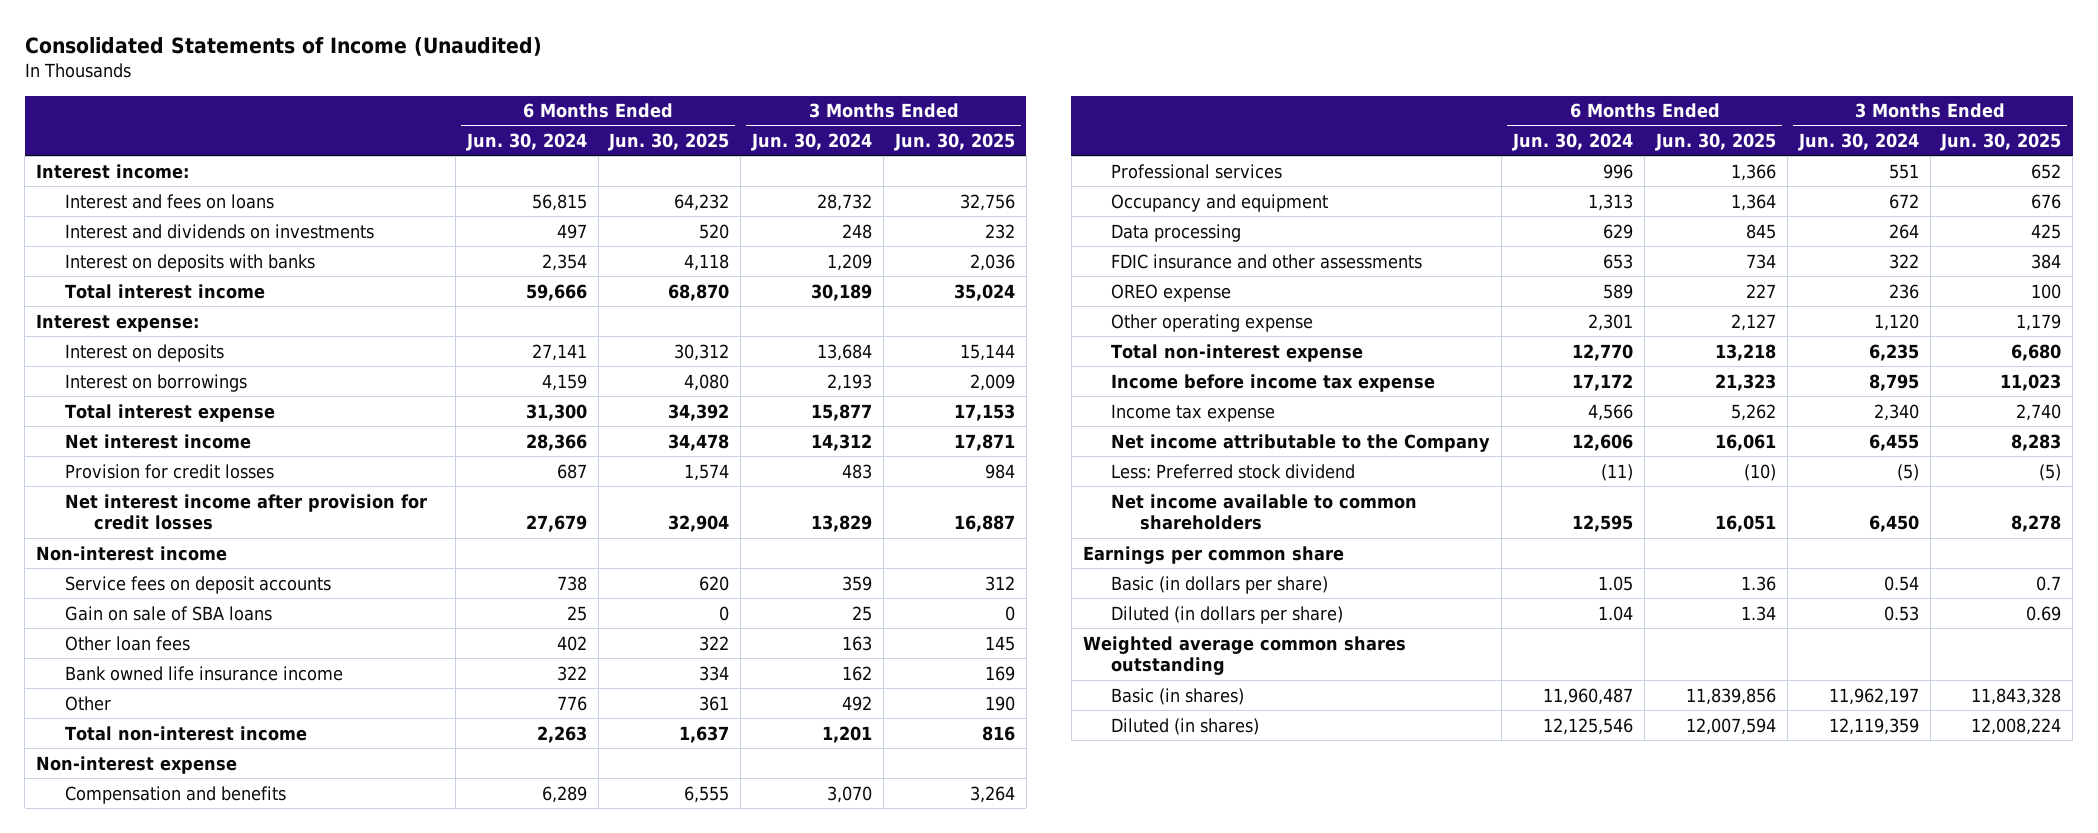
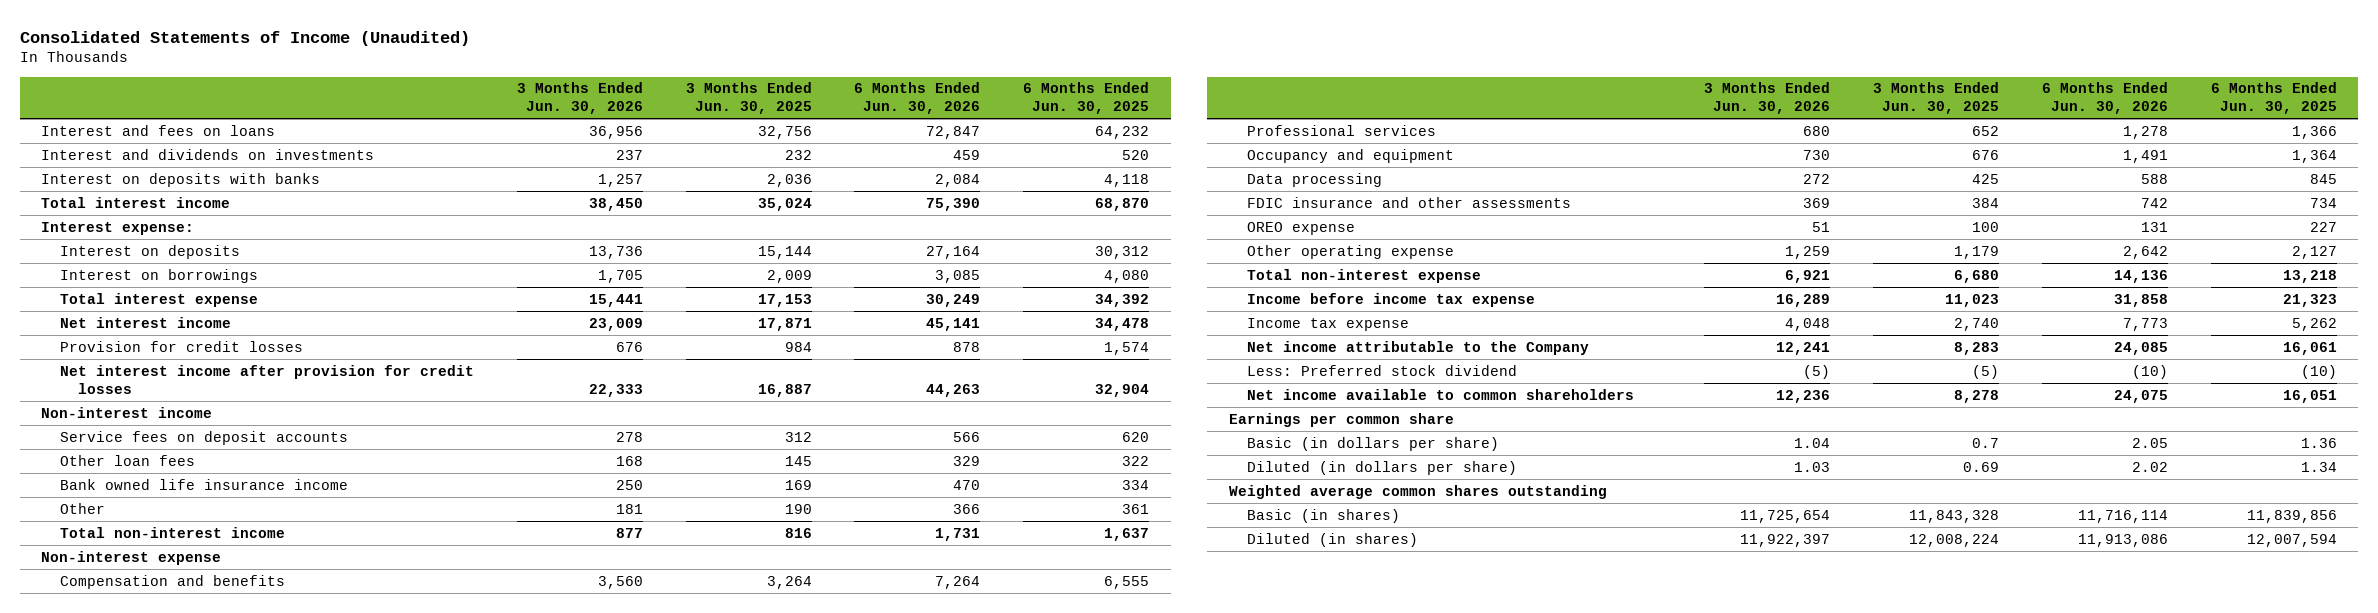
[465,132,587,151] Jun. 30, 2024 -> none
[751,132,873,151] Jun. 30, 2024 -> none
none -> [516,82,643,115] 3 Months Ended Jun. 30, 2026
none -> [854,82,981,115] 6 Months Ended Jun. 30, 2026
[36,163,190,179] Interest income: -> none
[64,605,272,621] Gain on sale of SBA loans -> none

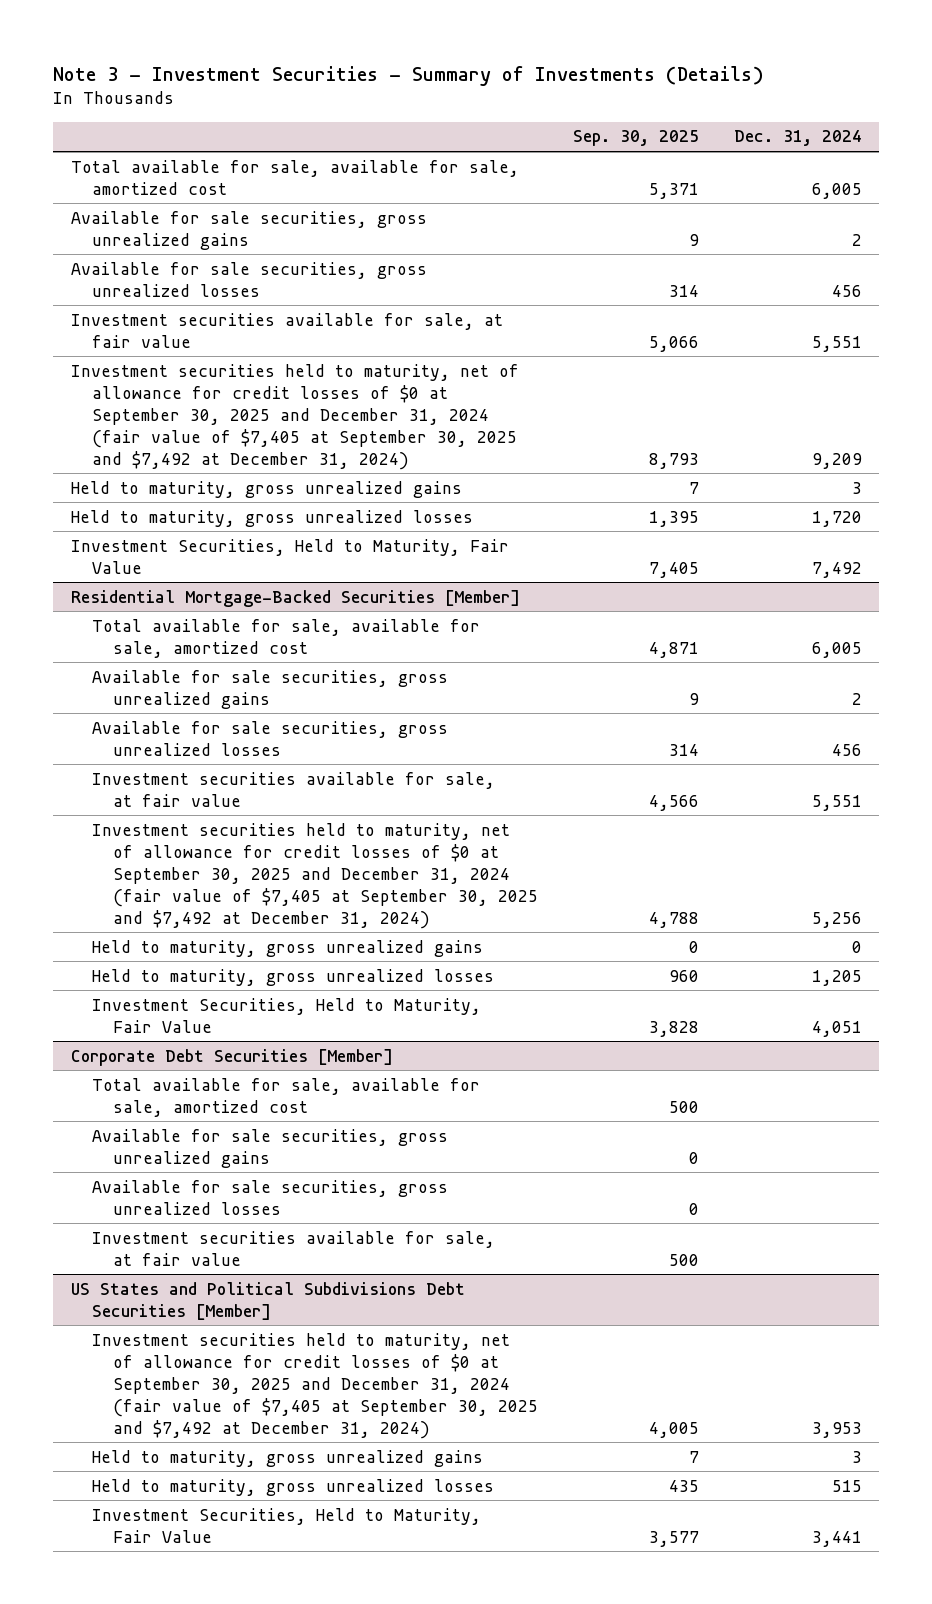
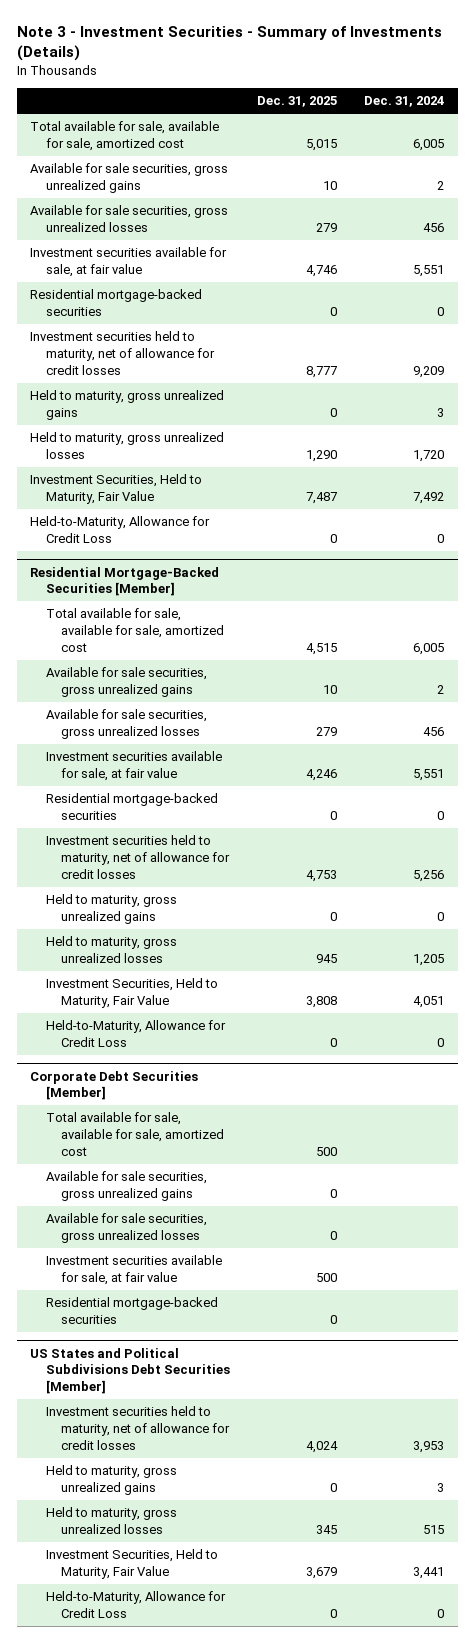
[573,130,700,147] Sep. 30, 2025 -> none
none -> [256,96,337,108] Dec. 31, 2025
none -> [30,289,203,316] Residential mortgage-backed securities
[70,363,519,470] Investment securities held to maturity, net of allowance for credit losses of $0 at September 30, 2025 and December 31, 2024 (fair value of $7,405 at September 30, 2025 and $7,492 at December 31, 2024) -> [30,331,215,375] Investment securities held to maturity, net of allowance for credit losses
none -> [30,516,211,543] Held-to-Maturity, Allowance for Credit Loss
none -> [45,793,218,820] Residential mortgage-backed securities
[92,822,539,929] Investment securities held to maturity, net of allowance for credit losses of $0 at September 30, 2025 and December 31, 2024 (fair value of $7,405 at September 30, 2025 and $7,492 at December 31, 2024) -> [45,835,230,879] Investment securities held to maturity, net of allowance for credit losses
none -> [45,1020,226,1047] Held-to-Maturity, Allowance for Credit Loss
none -> [45,1297,218,1324] Residential mortgage-backed securities
[92,1332,539,1439] Investment securities held to maturity, net of allowance for credit losses of $0 at September 30, 2025 and December 31, 2024 (fair value of $7,405 at September 30, 2025 and $7,492 at December 31, 2024) -> [45,1406,230,1450] Investment securities held to maturity, net of allowance for credit losses
none -> [45,1591,226,1618] Held-to-Maturity, Allowance for Credit Loss

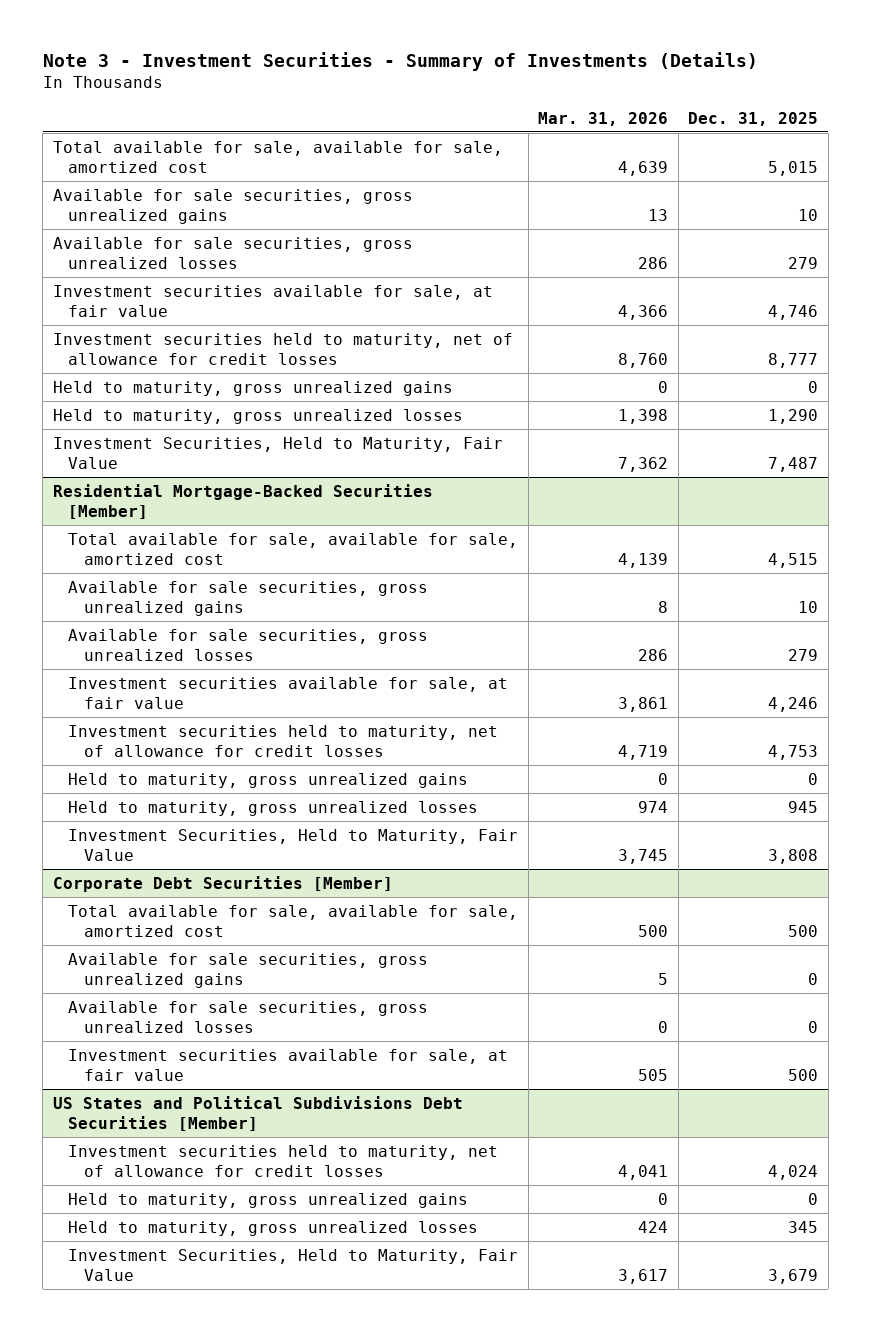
[364,96,445,108] Dec. 31, 2024 -> none
none -> [538,111,669,126] Mar. 31, 2026
[30,289,203,316] Residential mortgage-backed securities -> none
[30,516,211,543] Held-to-Maturity, Allowance for Credit Loss -> none
[45,793,218,820] Residential mortgage-backed securities -> none
[45,1020,226,1047] Held-to-Maturity, Allowance for Credit Loss -> none
[45,1297,218,1324] Residential mortgage-backed securities -> none
[45,1591,226,1618] Held-to-Maturity, Allowance for Credit Loss -> none

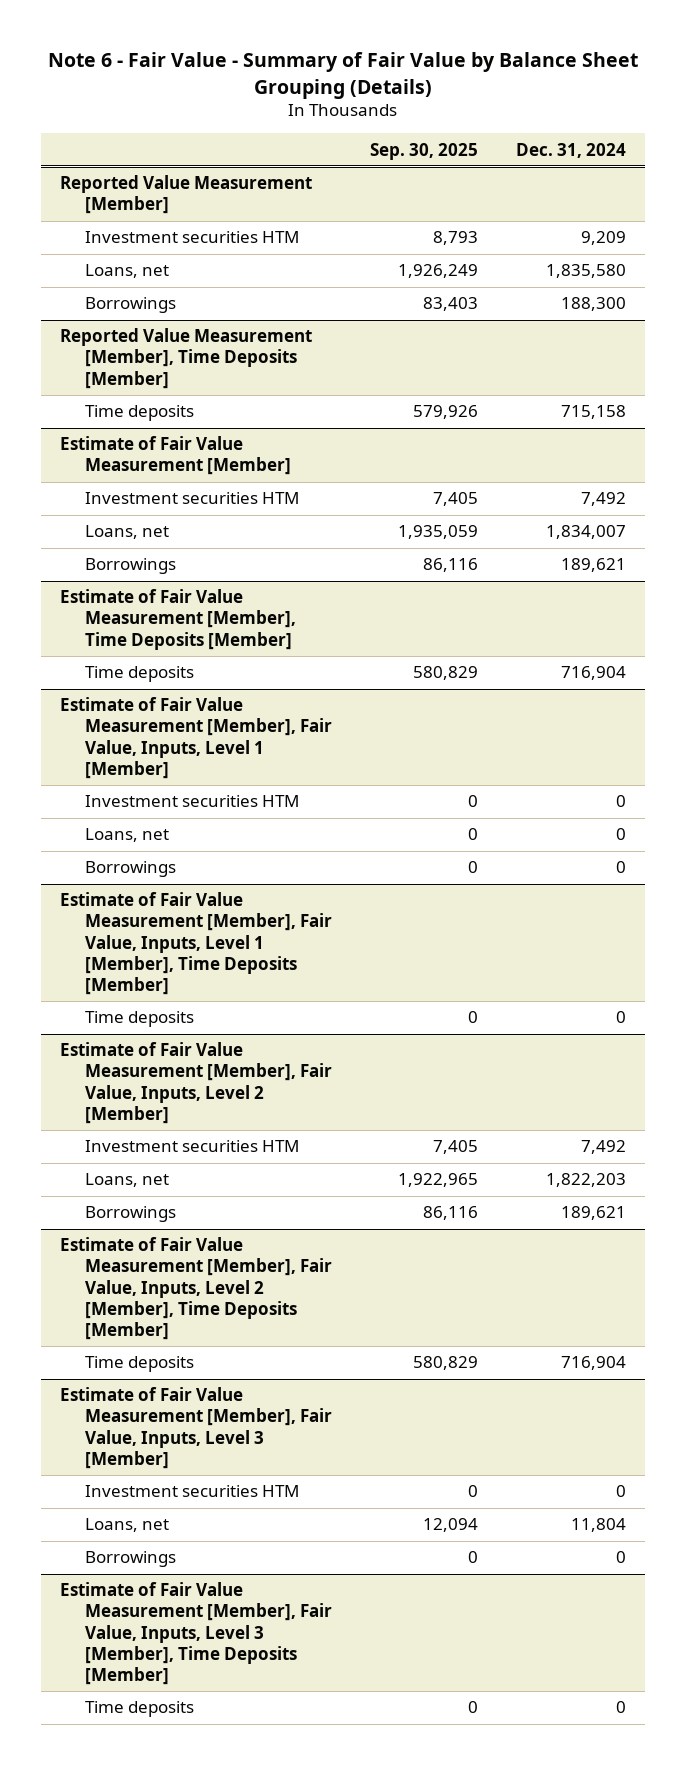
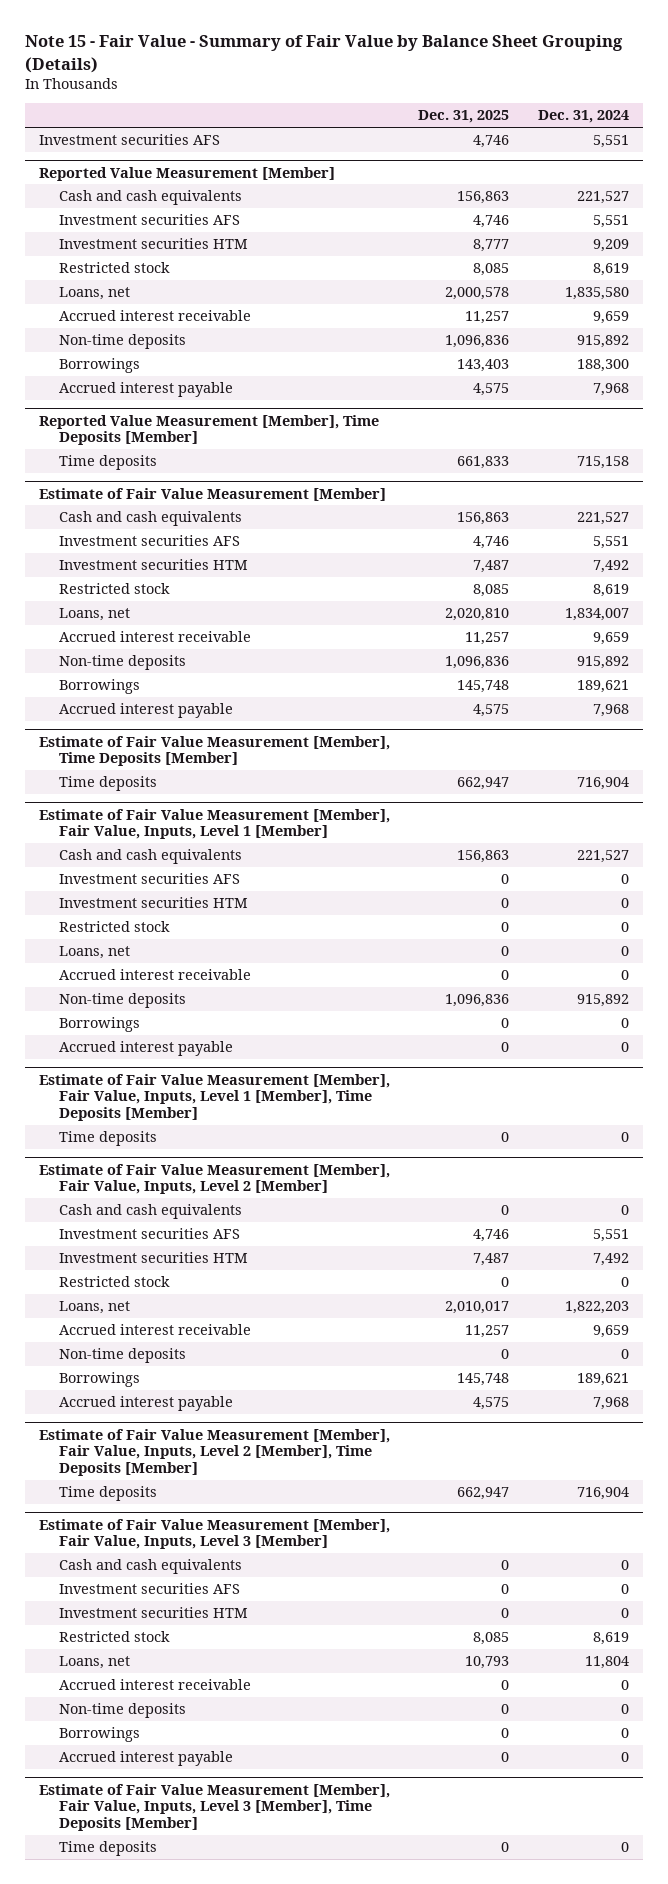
[48,52,639,99] Note 6 - Fair Value - Summary of Fair Value by Balance Sheet Grouping (Details) -> [25,35,624,73] Note 15 - Fair Value - Summary of Fair Value by Balance Sheet Grouping (Details)
[370,142,479,160] Sep. 30, 2025 -> none
none -> [418,110,510,124] Dec. 31, 2025
none -> [39,134,221,146] Investment securities AFS
none -> [58,190,242,206] Cash and cash equivalents
none -> [58,214,240,226] Investment securities AFS
none -> [58,262,170,274] Restricted stock
none -> [58,310,251,322] Accrued interest receivable
none -> [58,334,186,350] Non-time deposits
none -> [58,382,233,398] Accrued interest payable
none -> [58,511,242,527] Cash and cash equivalents
none -> [58,535,240,547] Investment securities AFS
none -> [58,583,170,595] Restricted stock
none -> [58,631,251,643] Accrued interest receivable
none -> [58,655,186,671] Non-time deposits
none -> [58,703,233,719] Accrued interest payable
none -> [58,849,242,865] Cash and cash equivalents
none -> [58,873,240,885] Investment securities AFS
none -> [58,921,170,933] Restricted stock
none -> [58,969,251,981] Accrued interest receivable
none -> [58,993,186,1009] Non-time deposits
none -> [58,1041,233,1057] Accrued interest payable
none -> [58,1204,242,1220] Cash and cash equivalents
none -> [58,1228,240,1240] Investment securities AFS
none -> [58,1276,170,1288] Restricted stock
none -> [58,1324,251,1336] Accrued interest receivable
none -> [58,1348,186,1364] Non-time deposits
none -> [58,1396,233,1412] Accrued interest payable
none -> [58,1559,242,1575] Cash and cash equivalents
none -> [58,1583,240,1595] Investment securities AFS
none -> [58,1631,170,1643] Restricted stock
none -> [58,1679,251,1691] Accrued interest receivable
none -> [58,1703,186,1719] Non-time deposits
none -> [58,1751,233,1767] Accrued interest payable

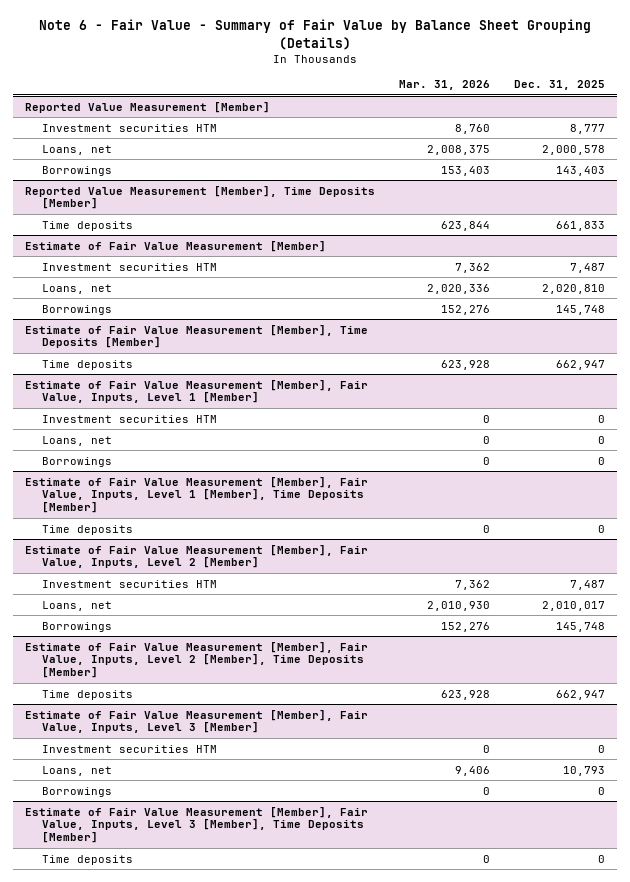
[25,35,624,73] Note 15 - Fair Value - Summary of Fair Value by Balance Sheet Grouping (Details) -> [39,19,592,50] Note 6 - Fair Value - Summary of Fair Value by Balance Sheet Grouping (Details)
[537,110,629,124] Dec. 31, 2024 -> none
none -> [399,80,491,91] Mar. 31, 2026
[39,134,221,146] Investment securities AFS -> none
[58,190,242,206] Cash and cash equivalents -> none
[58,214,240,226] Investment securities AFS -> none
[58,262,170,274] Restricted stock -> none
[58,310,251,322] Accrued interest receivable -> none
[58,334,186,350] Non-time deposits -> none
[58,382,233,398] Accrued interest payable -> none
[58,511,242,527] Cash and cash equivalents -> none
[58,535,240,547] Investment securities AFS -> none
[58,583,170,595] Restricted stock -> none
[58,631,251,643] Accrued interest receivable -> none
[58,655,186,671] Non-time deposits -> none
[58,703,233,719] Accrued interest payable -> none
[58,849,242,865] Cash and cash equivalents -> none
[58,873,240,885] Investment securities AFS -> none
[58,921,170,933] Restricted stock -> none
[58,969,251,981] Accrued interest receivable -> none
[58,993,186,1009] Non-time deposits -> none
[58,1041,233,1057] Accrued interest payable -> none
[58,1204,242,1220] Cash and cash equivalents -> none
[58,1228,240,1240] Investment securities AFS -> none
[58,1276,170,1288] Restricted stock -> none
[58,1324,251,1336] Accrued interest receivable -> none
[58,1348,186,1364] Non-time deposits -> none
[58,1396,233,1412] Accrued interest payable -> none
[58,1559,242,1575] Cash and cash equivalents -> none
[58,1583,240,1595] Investment securities AFS -> none
[58,1631,170,1643] Restricted stock -> none
[58,1679,251,1691] Accrued interest receivable -> none
[58,1703,186,1719] Non-time deposits -> none
[58,1751,233,1767] Accrued interest payable -> none

